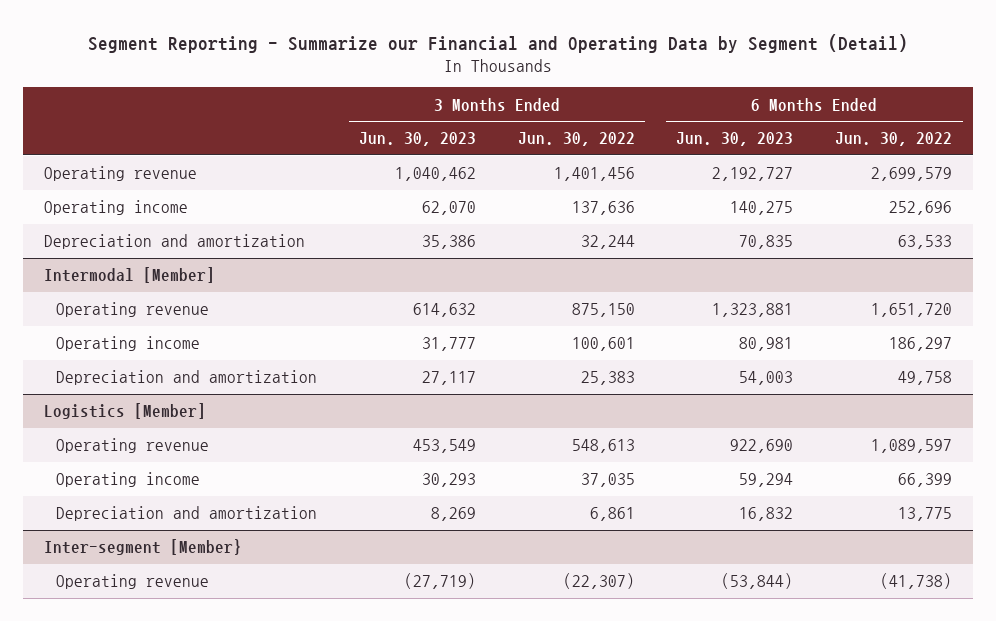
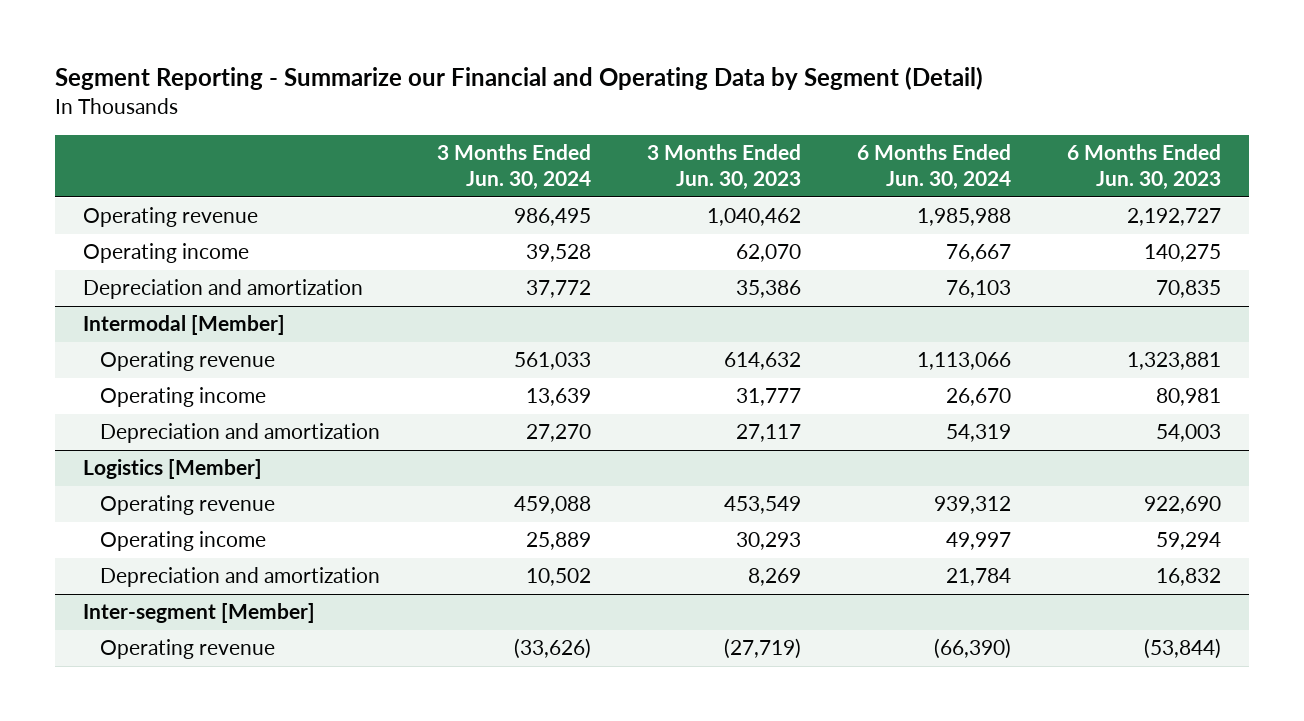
[517,132,635,147] Jun. 30, 2022 -> none
[835,132,953,147] Jun. 30, 2022 -> none
none -> [436,143,591,191] 3 Months Ended Jun. 30, 2024
none -> [857,143,1012,191] 6 Months Ended Jun. 30, 2024
[43,539,242,556] Inter-segment [Member} -> [82,603,315,624] Inter-segment [Member]

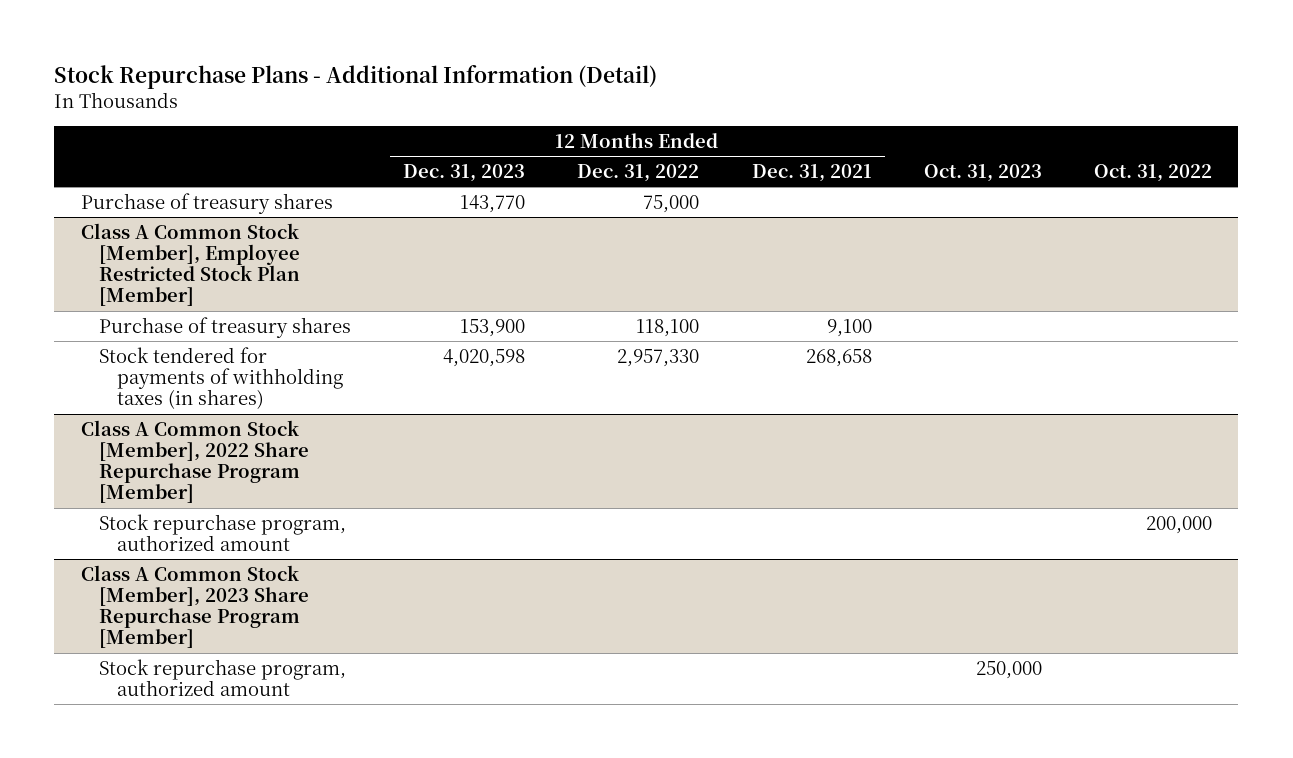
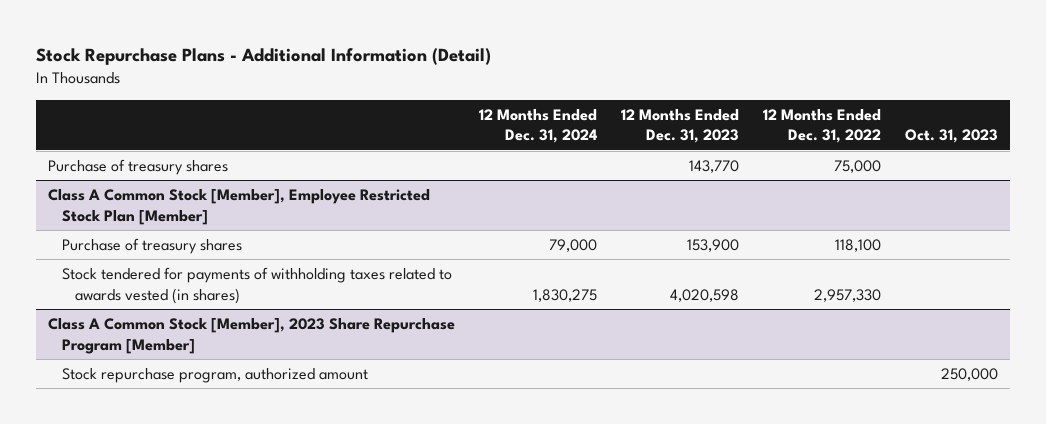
[751,163,872,182] Dec. 31, 2021 -> none
[1094,163,1213,182] Oct. 31, 2022 -> none
none -> [479,108,598,144] 12 Months Ended Dec. 31, 2024
[80,419,309,504] Class A Common Stock [Member], 2022 Share Repurchase Program [Member] -> none
[98,513,346,551] Stock repurchase program, authorized amount -> none
[98,346,343,410] Stock tendered for payments of withholding taxes (in shares) -> [61,266,452,304] Stock tendered for payments of withholding taxes related to awards vested (in shares)

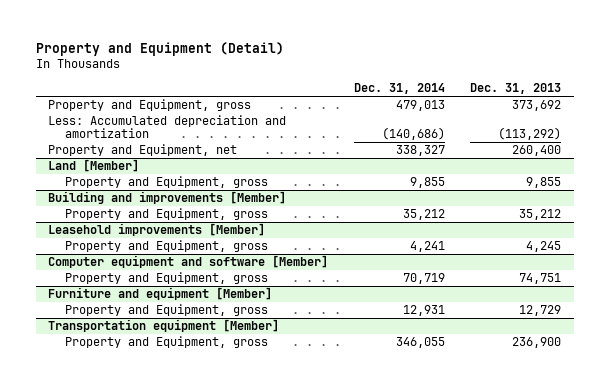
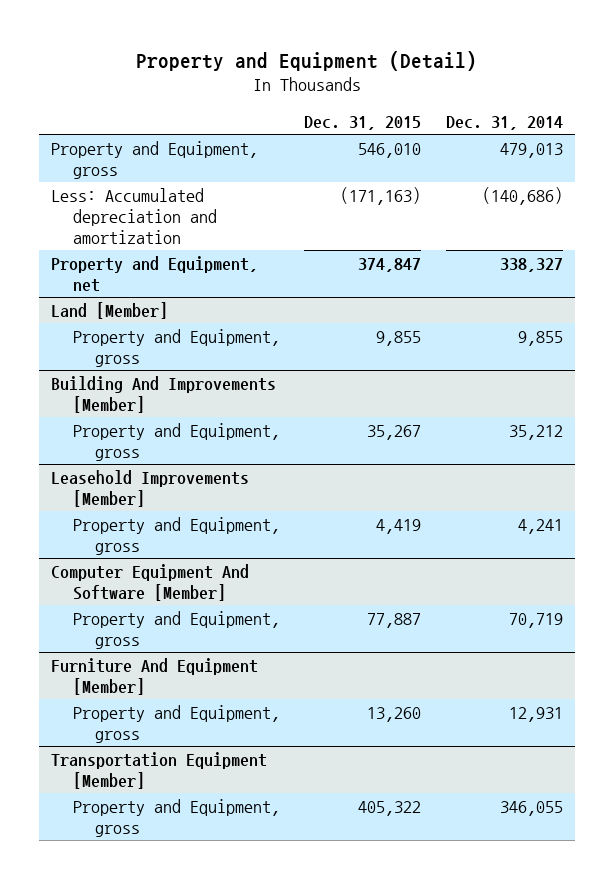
[469,83,561,95] Dec. 31, 2013 -> none
none -> [304,115,422,130] Dec. 31, 2015
[48,191,287,205] Building and improvements [Member] -> [51,375,277,413] Building And Improvements [Member]
[48,223,266,237] Leasehold improvements [Member] -> [51,469,250,507] Leasehold Improvements [Member]
[48,255,329,269] Computer equipment and software [Member] -> [51,563,250,601] Computer Equipment And Software [Member]
[48,287,273,301] Furniture and equipment [Member] -> [51,657,259,695] Furniture And Equipment [Member]
[48,319,280,333] Transportation equipment [Member] -> [51,751,268,789] Transportation Equipment [Member]

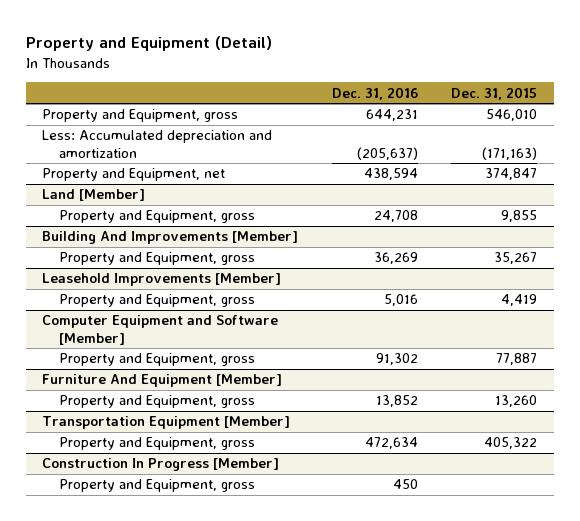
[445,115,563,130] Dec. 31, 2014 -> none
none -> [331,86,418,100] Dec. 31, 2016
[51,563,250,601] Computer Equipment And Software [Member] -> [42,315,279,345] Computer Equipment and Software [Member]
none -> [42,458,280,472] Construction In Progress [Member]
none -> [58,479,255,493] Property and Equipment, gross

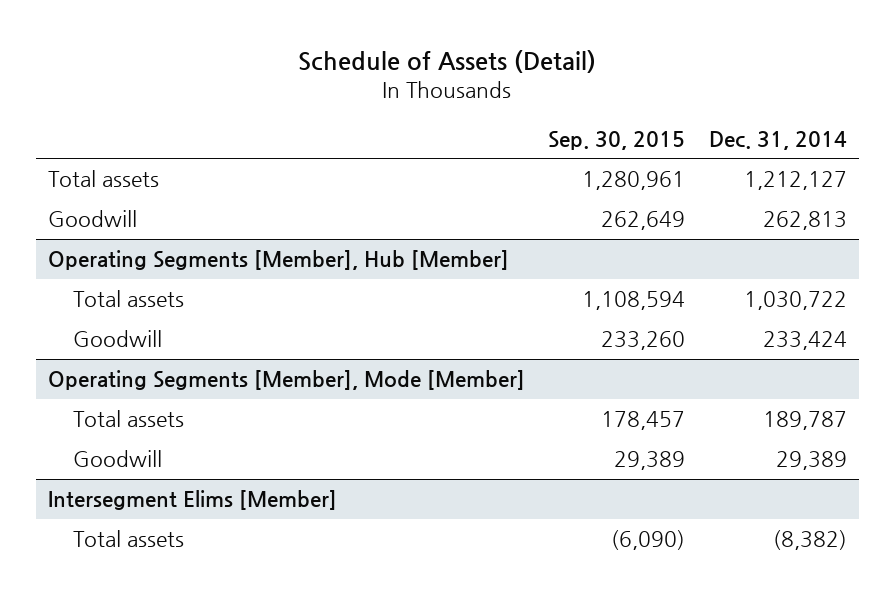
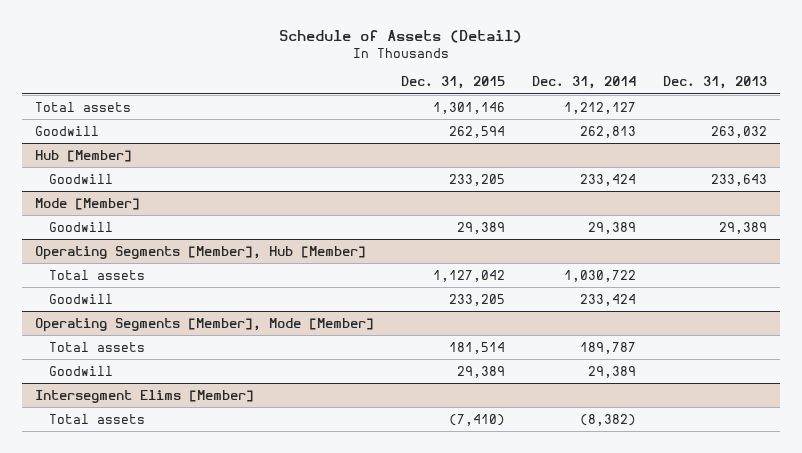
[548,130,686,150] Sep. 30, 2015 -> none
none -> [401,76,506,90] Dec. 31, 2015
none -> [662,76,767,90] Dec. 31, 2013
none -> [35,149,133,162] Hub [Member]
none -> [48,173,113,184] Goodwill
none -> [35,197,141,210] Mode [Member]
none -> [48,221,113,232] Goodwill

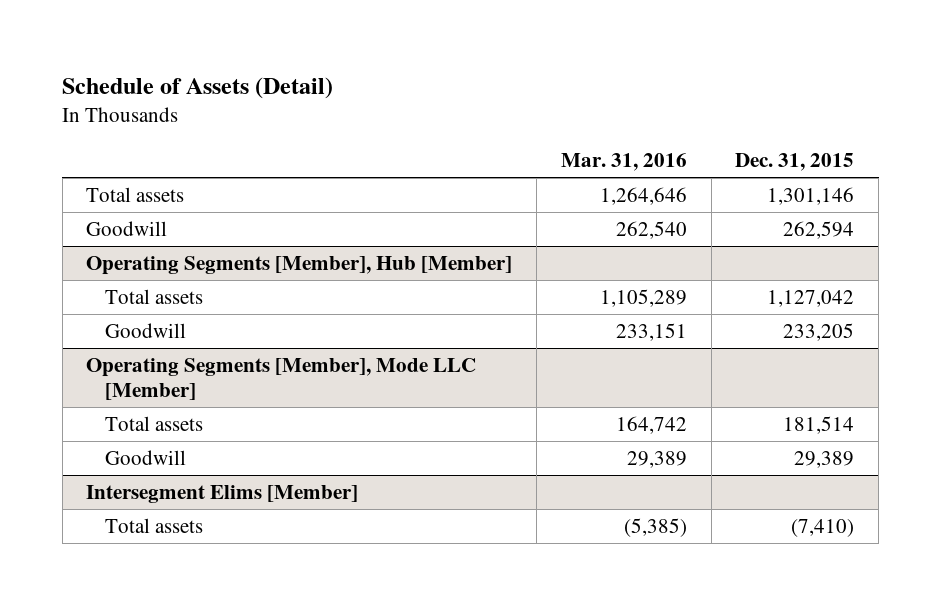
[531,76,636,90] Dec. 31, 2014 -> none
[662,76,767,90] Dec. 31, 2013 -> none
none -> [560,152,687,171] Mar. 31, 2016
[35,149,133,162] Hub [Member] -> none
[48,173,113,184] Goodwill -> none
[35,197,141,210] Mode [Member] -> none
[48,221,113,232] Goodwill -> none
[35,317,375,332] Operating Segments [Member], Mode [Member] -> [86,357,477,400] Operating Segments [Member], Mode LLC [Member]

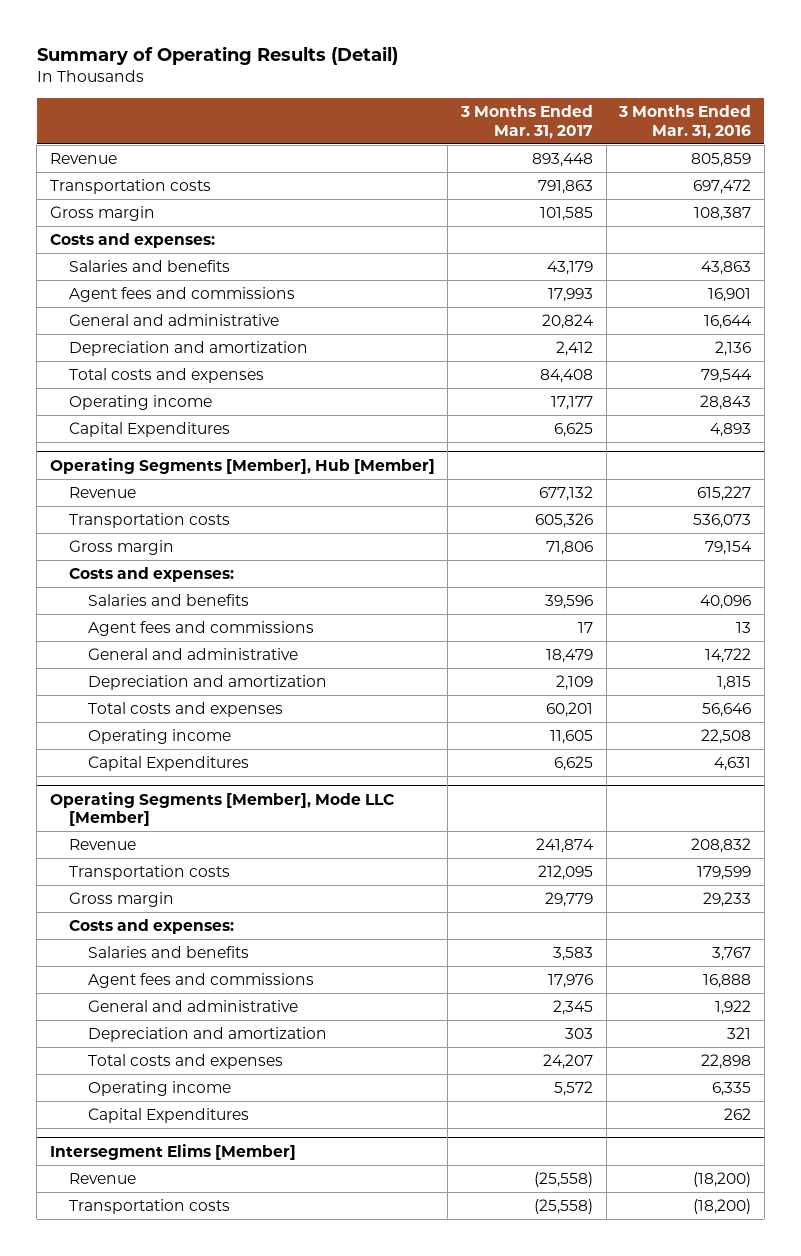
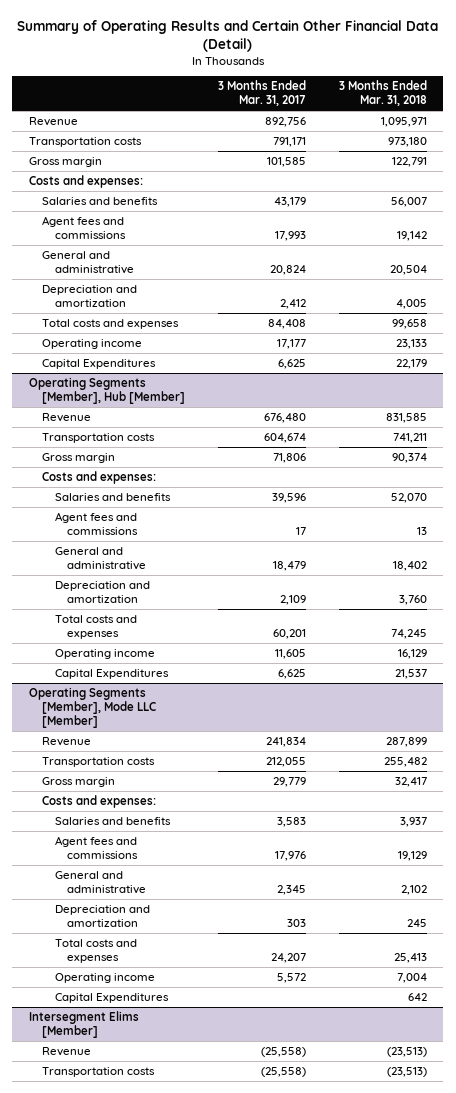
[36,45,398,65] Summary of Operating Results (Detail) -> [16,19,438,52] Summary of Operating Results and Certain Other Financial Data (Detail)
[618,104,752,139] 3 Months Ended Mar. 31, 2016 -> none
none -> [338,80,427,107] 3 Months Ended Mar. 31, 2018
[532,153,594,168] 893,448 -> [264,117,306,128] 892,756
[538,180,594,195] 791,863 -> [272,137,306,148] 791,171
[539,486,594,502] 677,132 -> [263,413,306,424] 676,480
[535,513,594,529] 605,326 -> [263,433,306,444] 604,674
[536,838,595,854] 241,874 -> [265,737,306,748] 241,834
[538,865,594,881] 212,095 -> [265,757,306,768] 212,055

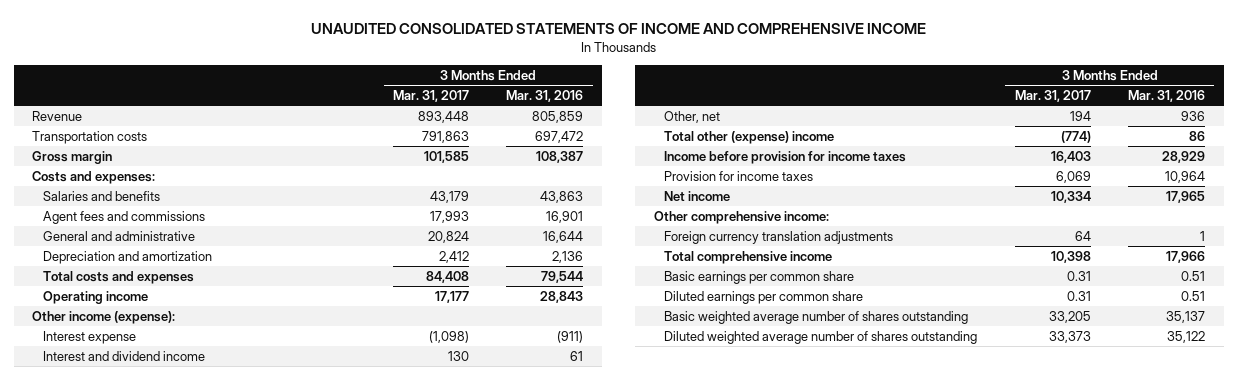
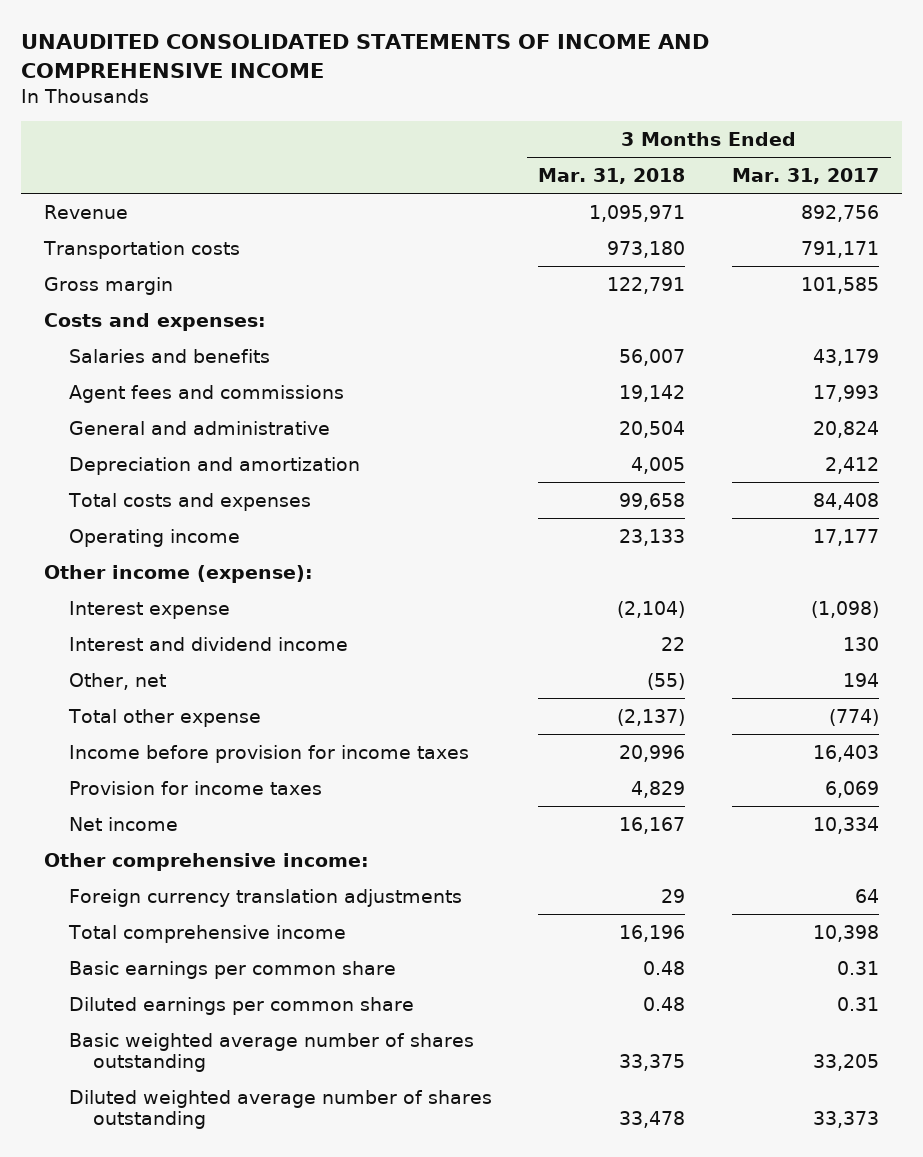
[506,90,584,103] Mar. 31, 2016 -> none
none -> [538,168,686,185] Mar. 31, 2018
[418,110,470,123] 893,448 -> [801,204,880,222] 892,756
[422,130,470,143] 791,863 -> [801,240,880,258] 791,171
[664,130,835,144] Total other (expense) income -> [67,708,261,727] Total other expense

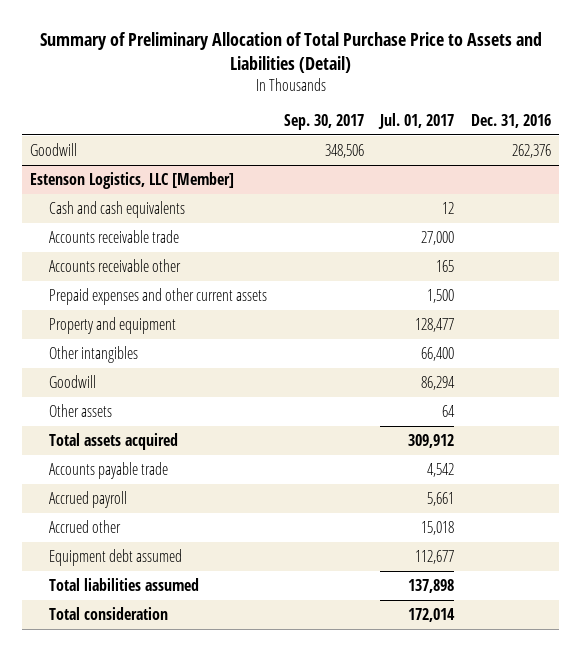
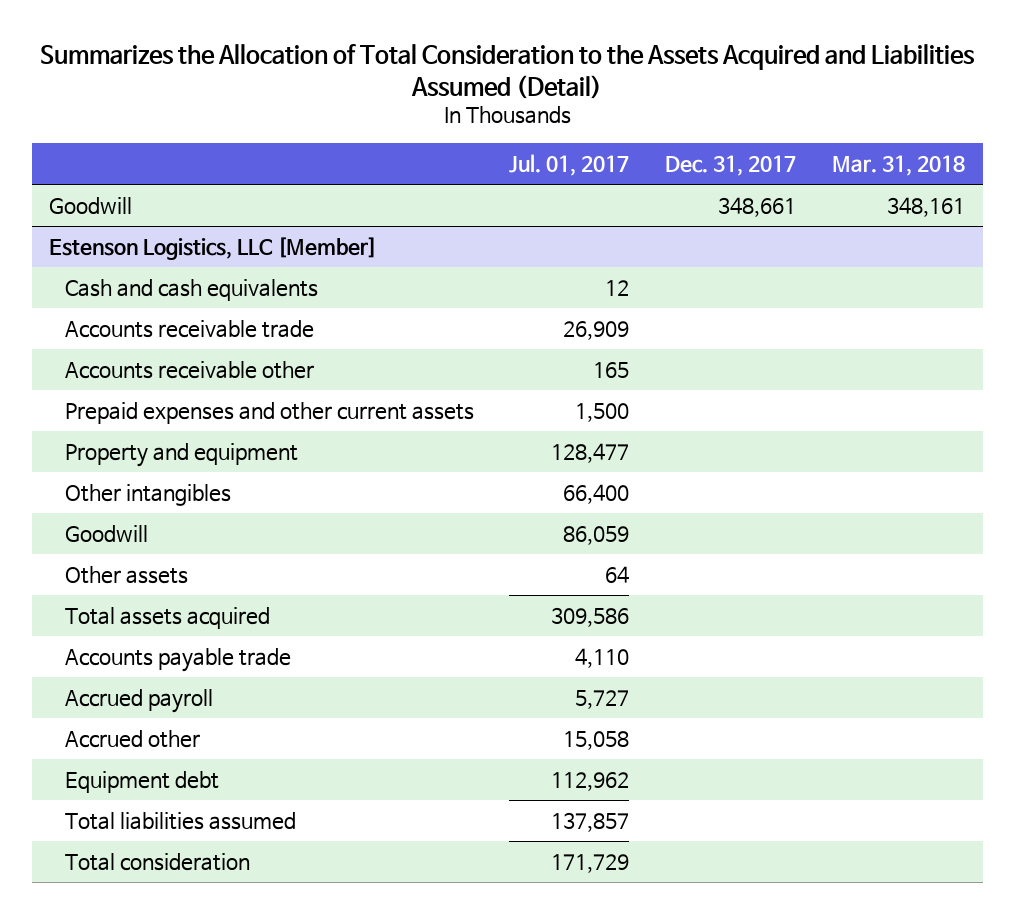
[39,31,542,73] Summary of Preliminary Allocation of Total Purchase Price to Assets and Liabilities (Detail) -> [40,44,976,99] Summarizes the Allocation of Total Consideration to the Assets Acquired and Liabilities Assumed (Detail)
[283,114,364,131] Sep. 30, 2017 -> none
[471,114,552,129] Dec. 31, 2016 -> none
none -> [665,154,797,176] Dec. 31, 2017
none -> [832,154,966,176] Mar. 31, 2018
[421,230,455,245] 27,000 -> [563,320,630,340] 26,909
[421,375,456,390] 86,294 -> [563,525,630,545] 86,059
[408,433,455,448] 309,912 -> [551,606,630,627] 309,586
[427,462,455,477] 4,542 -> [575,647,630,668] 4,110
[427,491,455,506] 5,661 -> [575,689,630,709] 5,727
[421,520,455,535] 15,018 -> [563,730,630,750] 15,058
[49,548,183,566] Equipment debt assumed -> [64,770,219,793] Equipment debt
[415,549,455,564] 112,677 -> [551,771,630,791] 112,962
[408,578,455,593] 137,898 -> [551,811,630,832] 137,857
[408,607,456,622] 172,014 -> [551,853,630,873] 171,729

